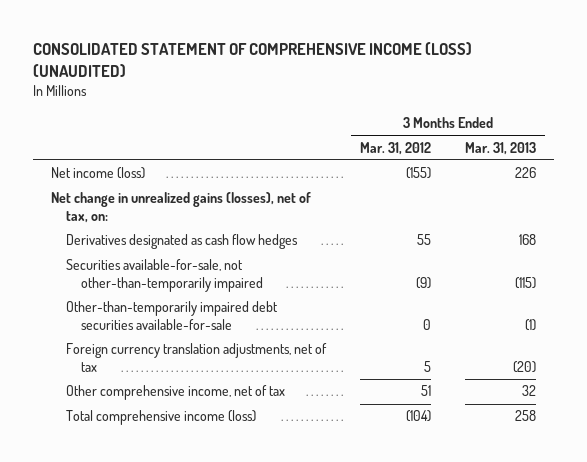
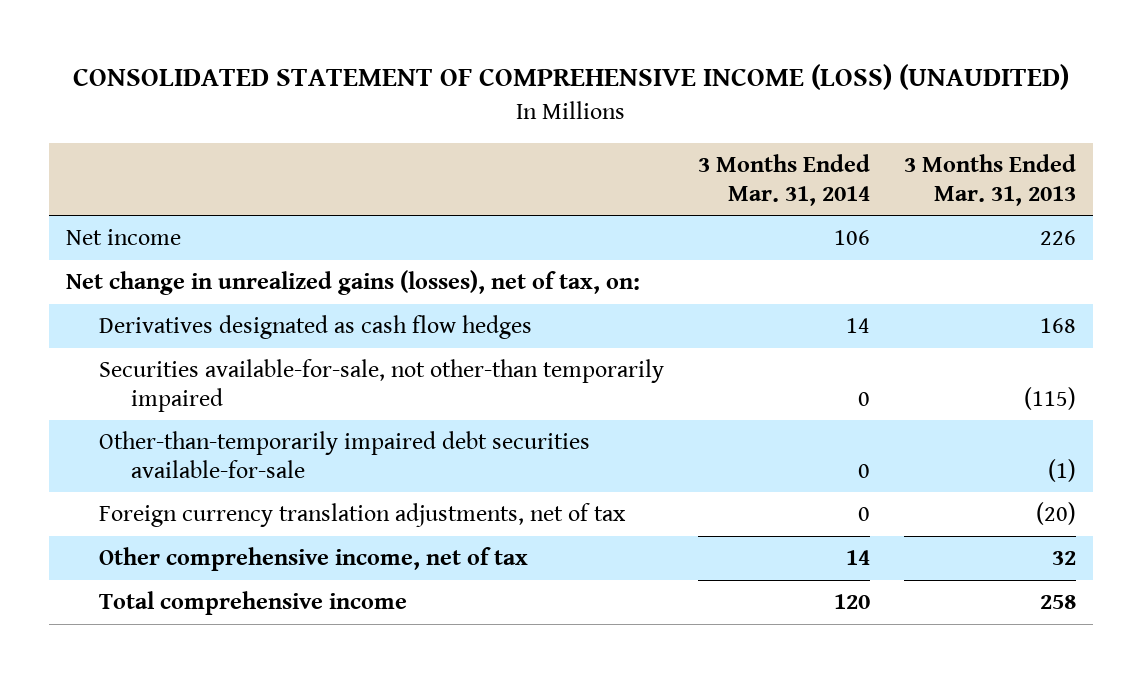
[359,141,431,155] Mar. 31, 2012 -> none
none -> [697,154,870,206] 3 Months Ended Mar. 31, 2014
[50,167,145,180] Net income (loss) -> [66,229,182,246] Net income
[65,259,263,292] Securities available-for-sale, not other-than-temporarily impaired -> [98,359,664,412] Securities available-for-sale, not other-than temporarily impaired
[65,410,256,426] Total comprehensive income (loss) -> [98,591,407,616] Total comprehensive income

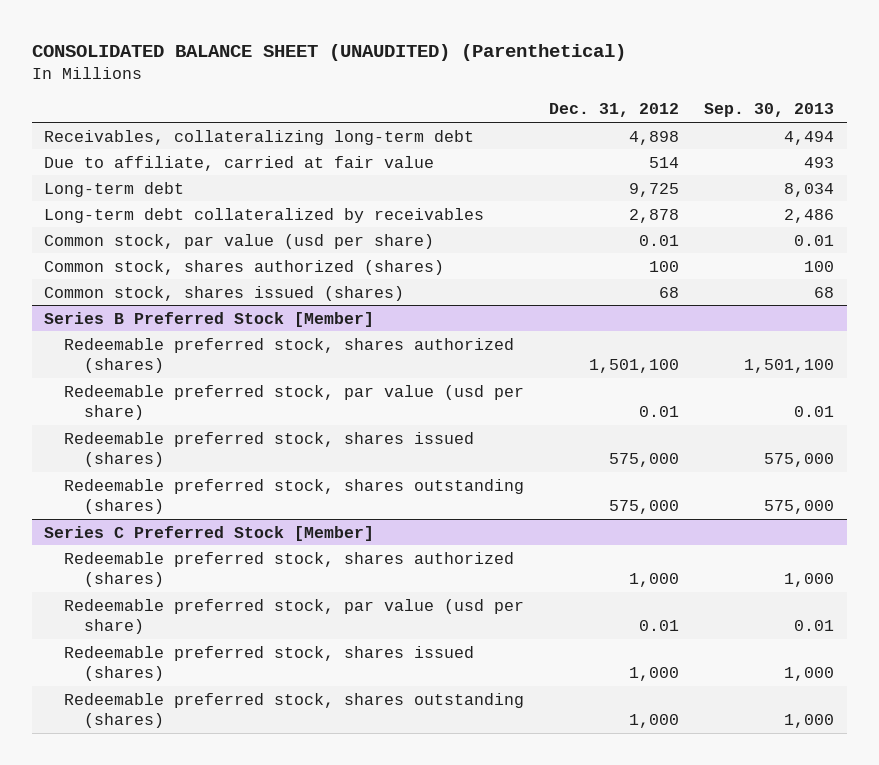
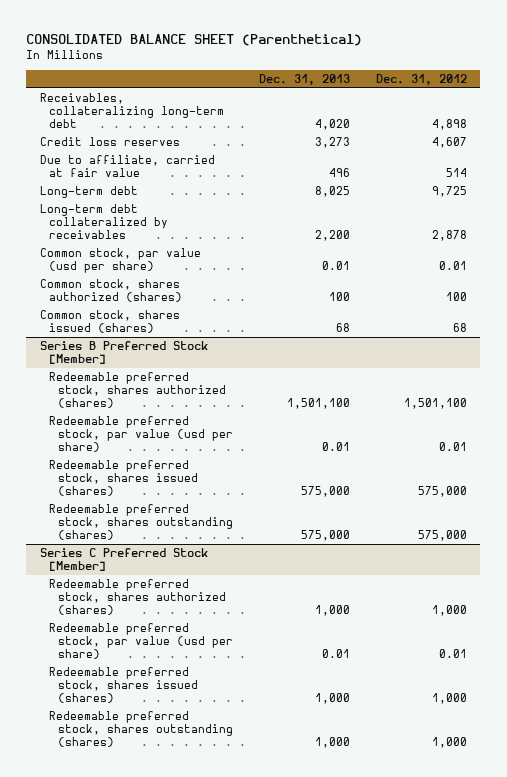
[31,44,626,62] CONSOLIDATED BALANCE SHEET (UNAUDITED) (Parenthetical) -> [26,33,363,46] CONSOLIDATED BALANCE SHEET (Parenthetical)
[704,103,835,118] Sep. 30, 2013 -> none
none -> [258,73,350,85] Dec. 31, 2013
none -> [39,137,180,147] Credit loss reserves

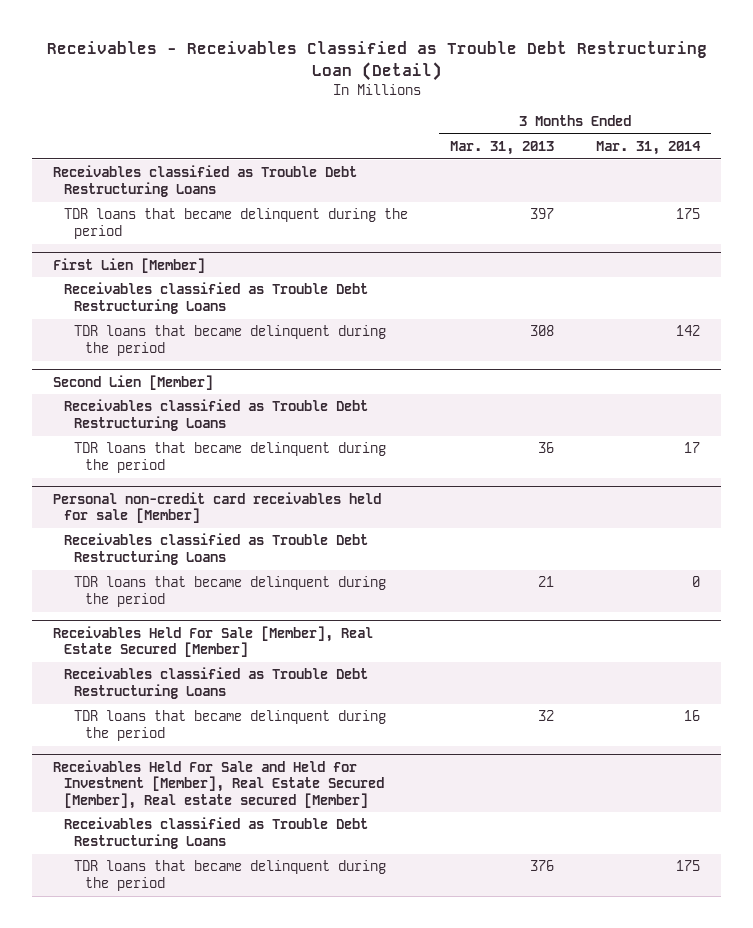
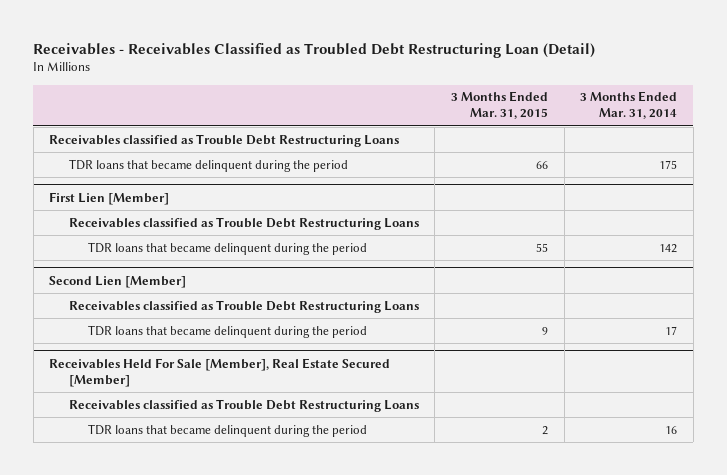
[46,40,707,81] Receivables - Receivables Classified as Trouble Debt Restructuring Loan (Detail) -> [33,42,596,58] Receivables - Receivables Classified as Troubled Debt Restructuring Loan (Detail)
[449,141,554,156] Mar. 31, 2013 -> none
none -> [451,91,549,120] 3 Months Ended Mar. 31, 2015
[52,491,381,524] Personal non-credit card receivables held for sale [Member] -> none
[63,533,368,565] Receivables classified as Trouble Debt Restructuring Loans -> none
[74,576,387,607] TDR loans that became delinquent during the period -> none
[52,759,384,809] Receivables Held For Sale and Held for Investment [Member], Real Estate Secured [Member], Real estate secured [Member] -> none
[63,817,368,849] Receivables classified as Trouble Debt Restructuring Loans -> none
[74,860,387,891] TDR loans that became delinquent during the period -> none

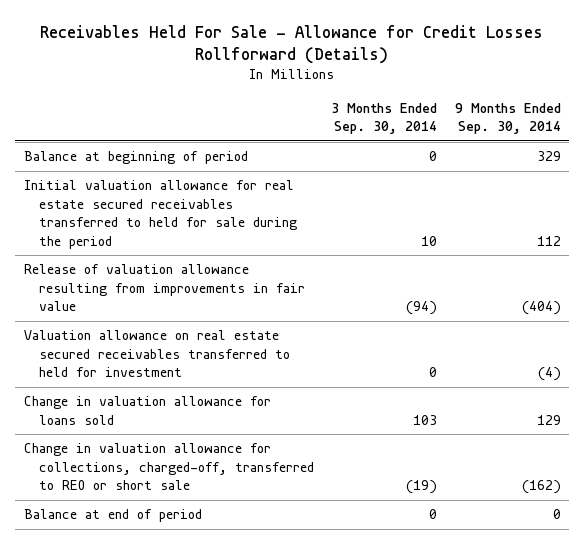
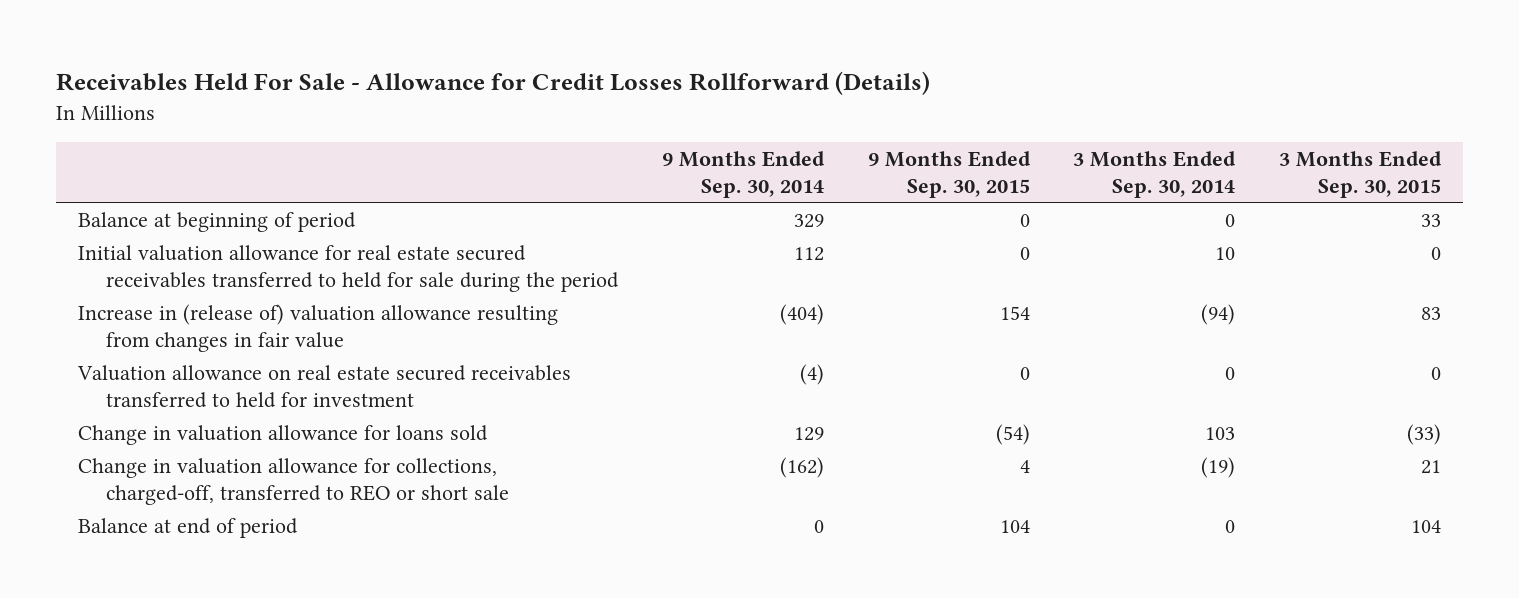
none -> [867,150,1031,198] 9 Months Ended Sep. 30, 2015
none -> [1278,150,1442,198] 3 Months Ended Sep. 30, 2015
[24,264,305,312] Release of valuation allowance resulting from improvements in fair value -> [78,303,559,353] Increase in (release of) valuation allowance resulting from changes in fair value

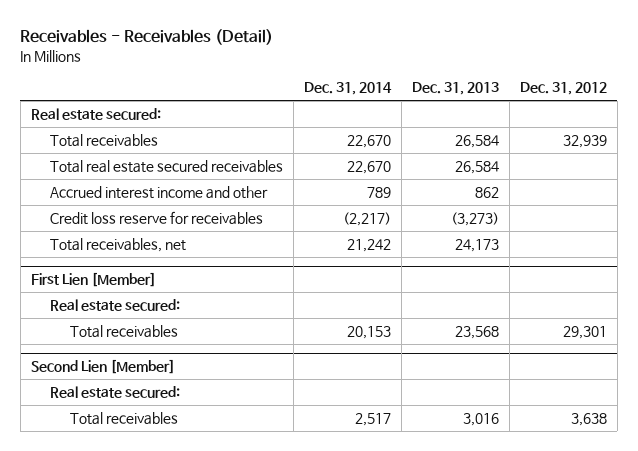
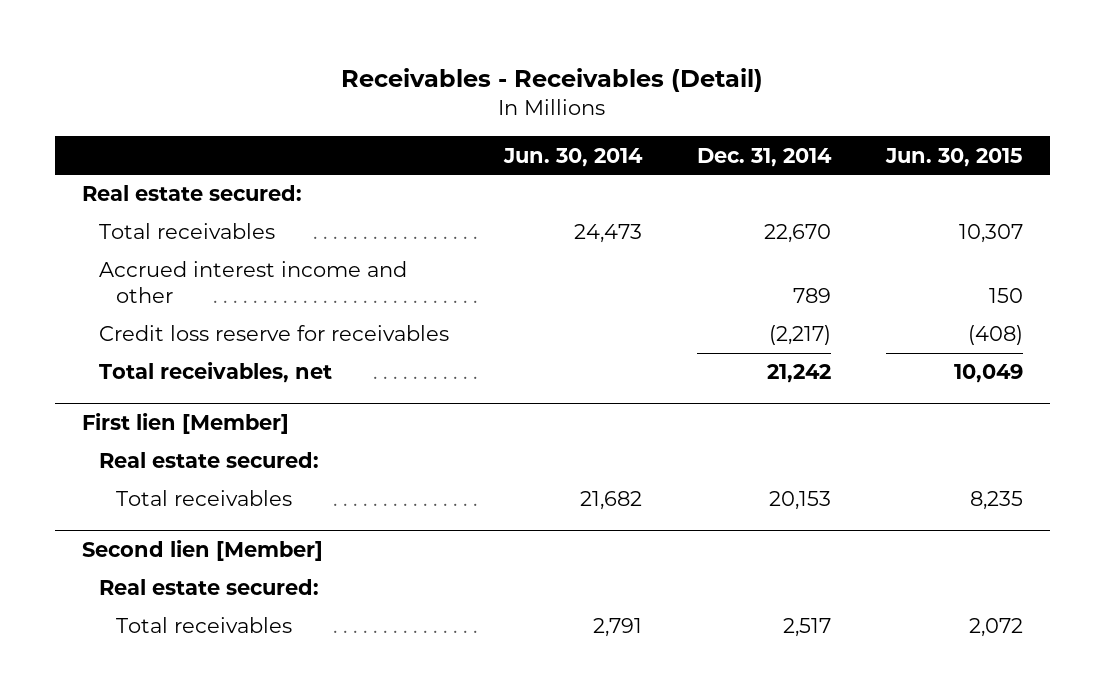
[412,82,500,96] Dec. 31, 2013 -> none
[519,82,607,96] Dec. 31, 2012 -> none
none -> [503,147,644,167] Jun. 30, 2014
none -> [884,147,1023,167] Jun. 30, 2015
[50,159,284,173] Total real estate secured receivables -> none
[30,271,156,287] First Lien [Member] -> [82,413,290,435] First lien [Member]
[30,358,175,374] Second Lien [Member] -> [82,540,324,562] Second lien [Member]

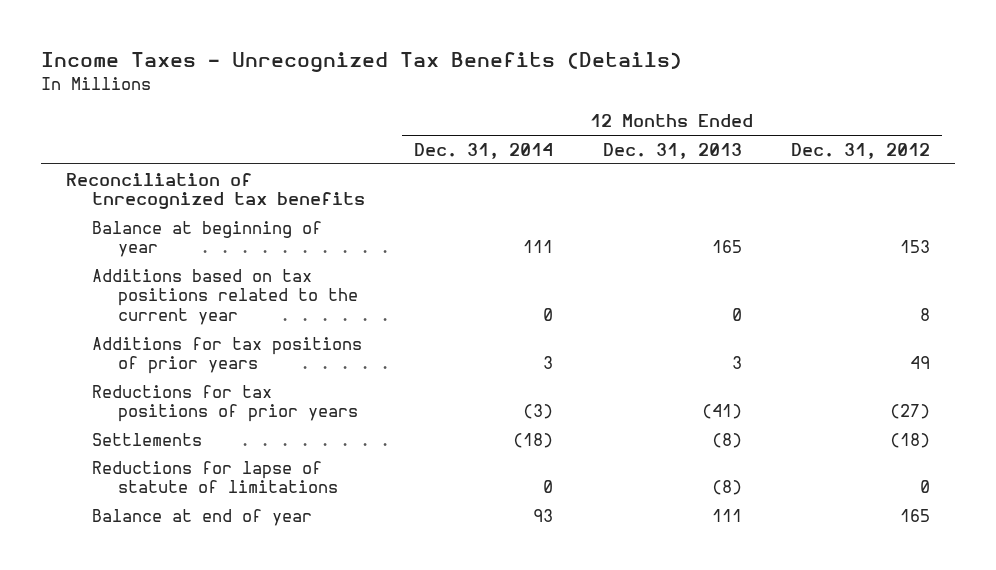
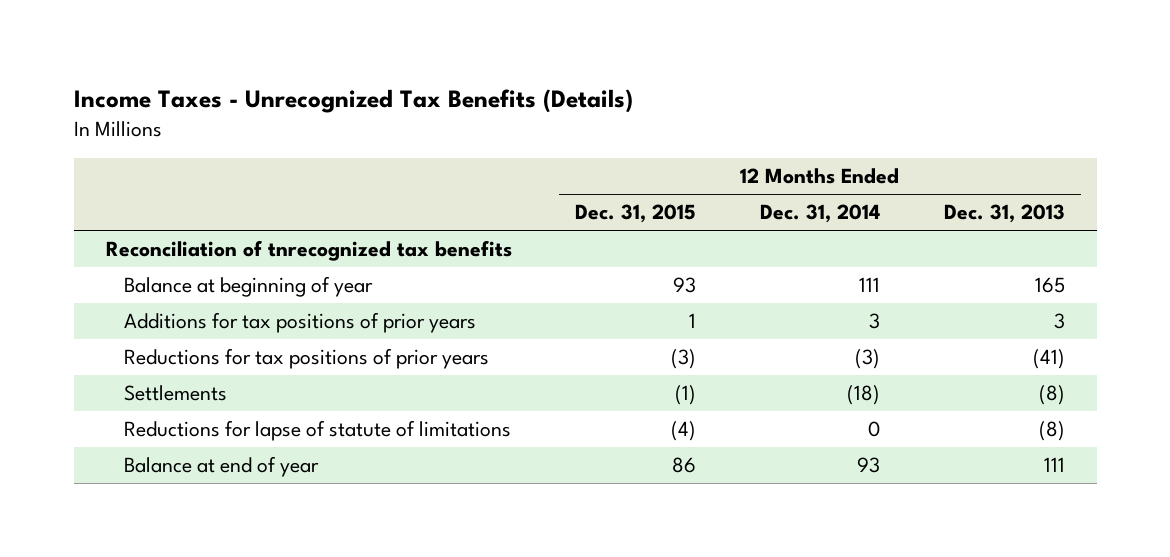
[791,142,931,159] Dec. 31, 2012 -> none
none -> [575,204,697,224] Dec. 31, 2015
[91,268,358,325] Additions based on tax positions related to the current year -> none

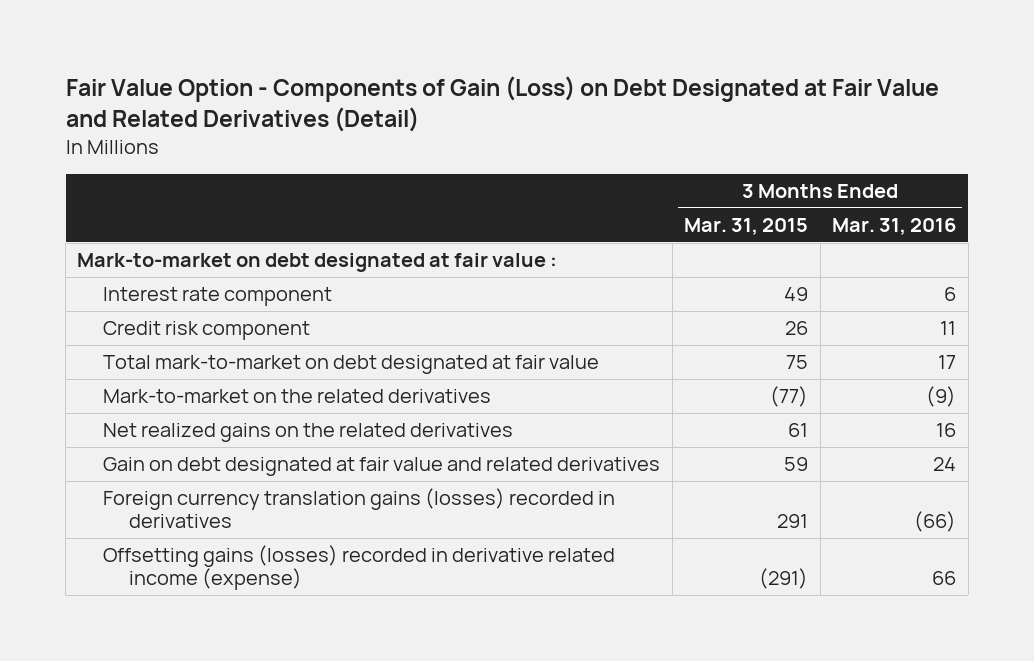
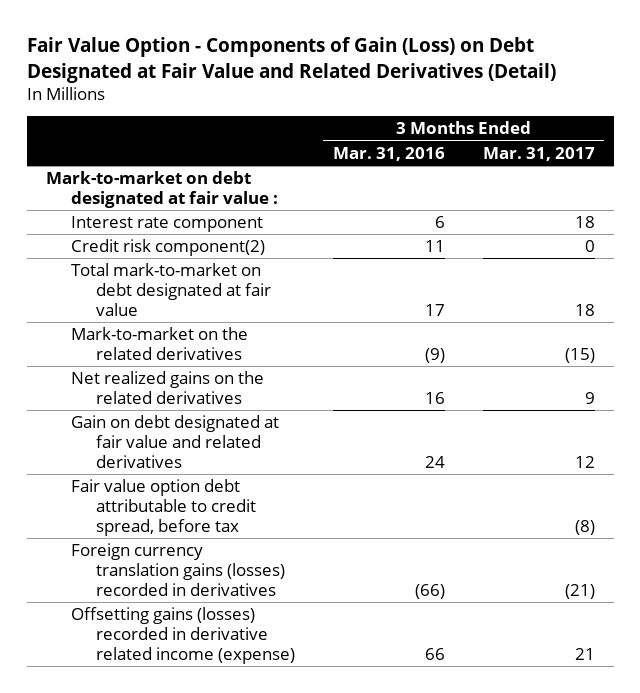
[684,217,809,235] Mar. 31, 2015 -> none
none -> [482,146,595,161] Mar. 31, 2017
[103,321,311,341] Credit risk component -> [70,238,265,256] Credit risk component(2)
none -> [70,478,257,536] Fair value option debt attributable to credit spread, before tax

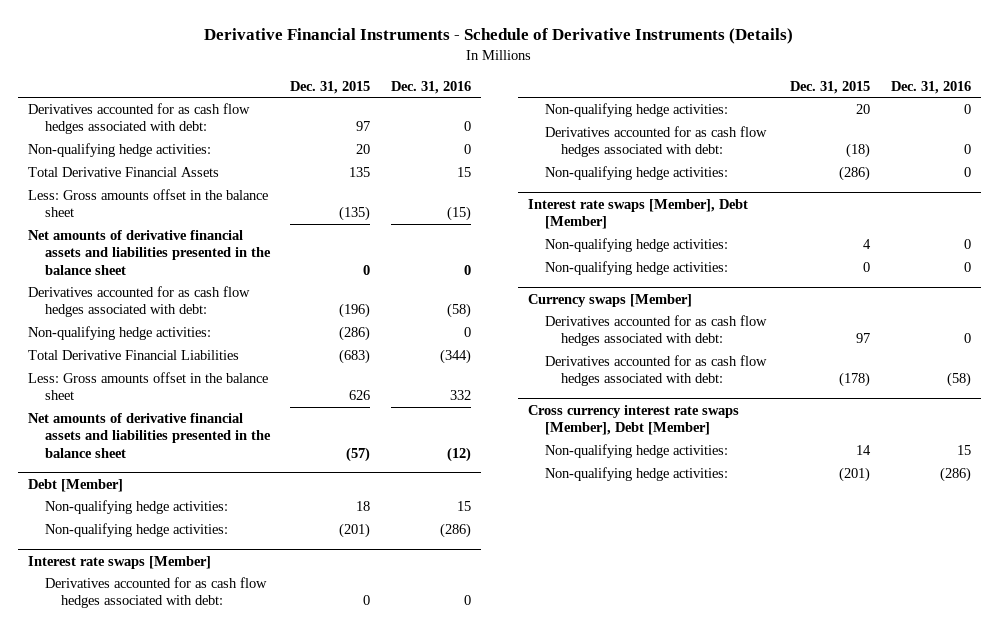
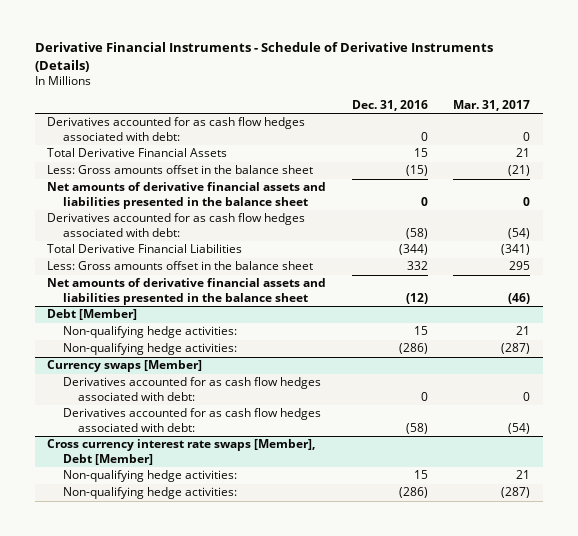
[290,80,371,94] Dec. 31, 2015 -> none
none -> [453,99,531,111] Mar. 31, 2017
[28,143,212,158] Non-qualifying hedge activities: -> none
[28,326,212,341] Non-qualifying hedge activities: -> none
[28,555,212,569] Interest rate swaps [Member] -> none
[44,577,267,609] Derivatives accounted for as cash flow hedges associated with debt: -> none
[544,103,728,118] Non-qualifying hedge activities: -> none
[544,126,767,158] Derivatives accounted for as cash flow hedges associated with debt: -> none
[544,166,728,181] Non-qualifying hedge activities: -> none
[528,198,749,230] Interest rate swaps [Member], Debt [Member] -> none
[544,238,728,253] Non-qualifying hedge activities: -> none
[544,261,728,276] Non-qualifying hedge activities: -> none

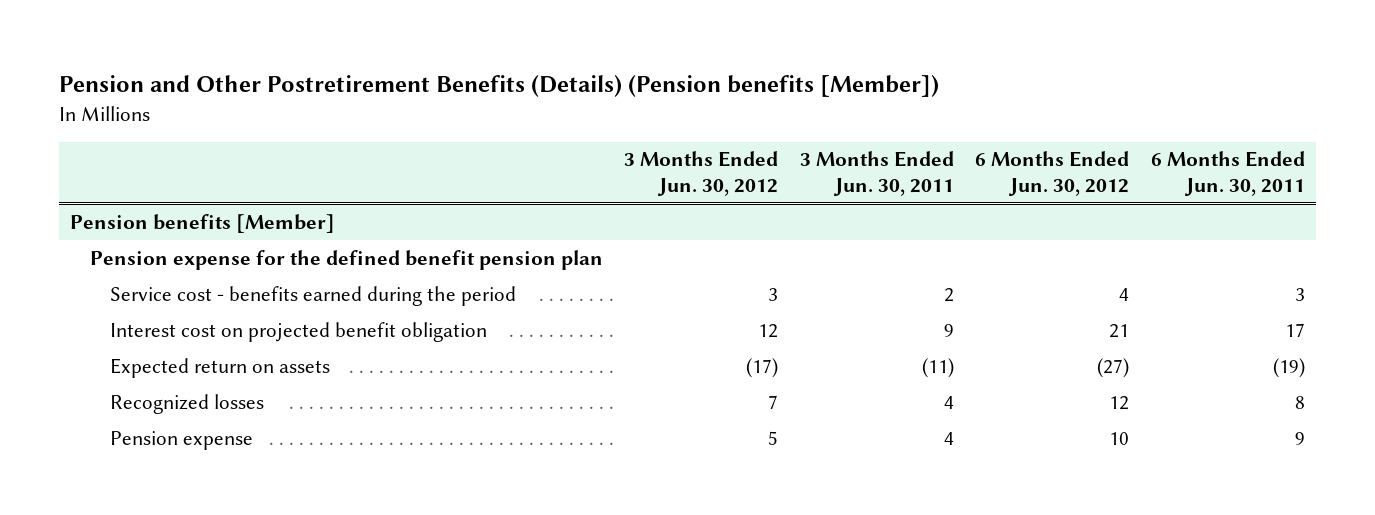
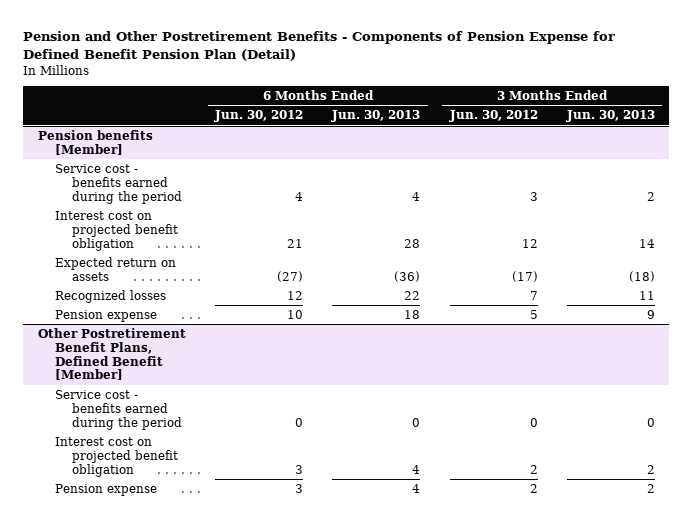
[59,75,940,98] Pension and Other Postretirement Benefits (Details) (Pension benefits [Member]) -> [23,31,616,62] Pension and Other Postretirement Benefits - Components of Pension Expense for Defined Benefit Pension Plan (Detail)
[799,151,954,196] 3 Months Ended Jun. 30, 2011 -> none
[1150,151,1305,196] 6 Months Ended Jun. 30, 2011 -> none
none -> [331,110,421,123] Jun. 30, 2013
none -> [565,110,655,123] Jun. 30, 2013
[89,249,603,270] Pension expense for the defined benefit pension plan -> none
none -> [37,327,186,381] Other Postretirement Benefit Plans, Defined Benefit [Member]
none -> [54,389,182,430] Service cost - benefits earned during the period
none -> [54,436,178,477] Interest cost on projected benefit obligation
none -> [54,483,157,496] Pension expense

